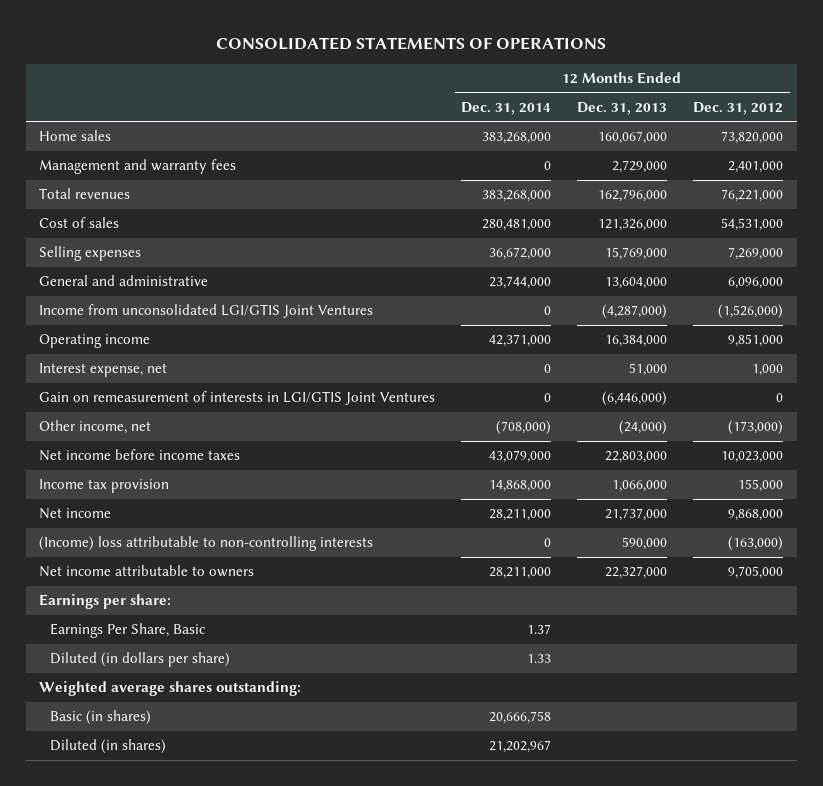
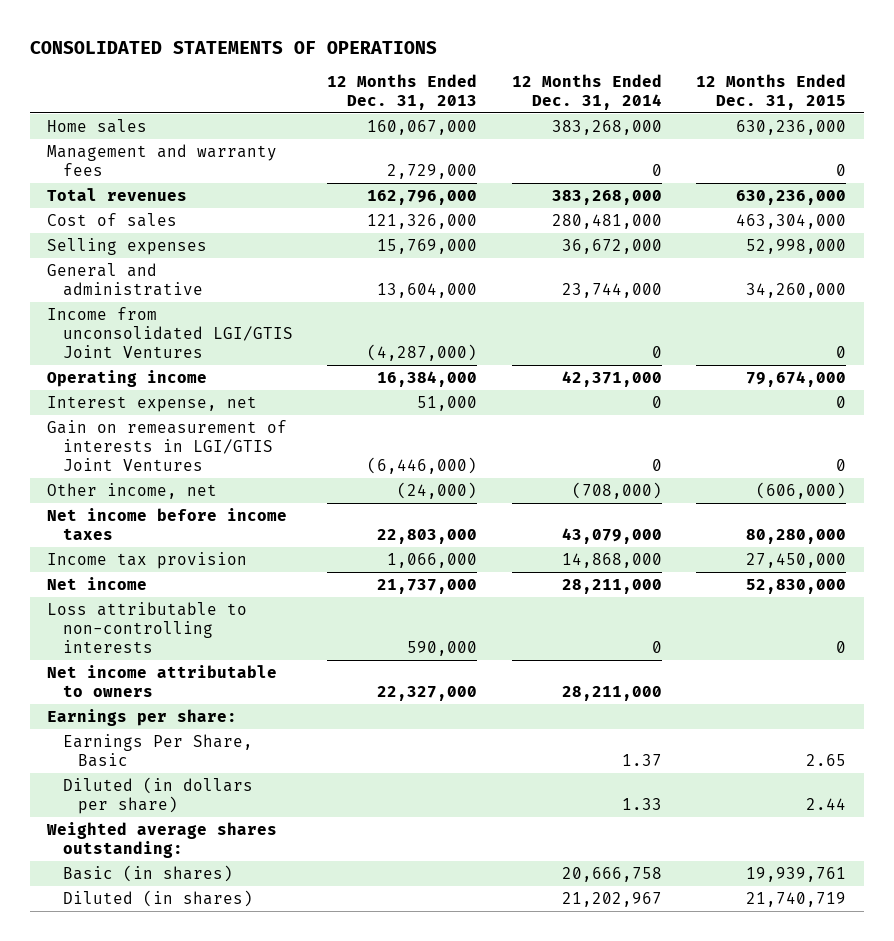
[693,101,784,115] Dec. 31, 2012 -> none
none -> [696,73,847,110] 12 Months Ended Dec. 31, 2015
[39,536,374,552] (Income) loss attributable to non-controlling interests -> [47,601,248,653] Loss attributable to non-controlling interests

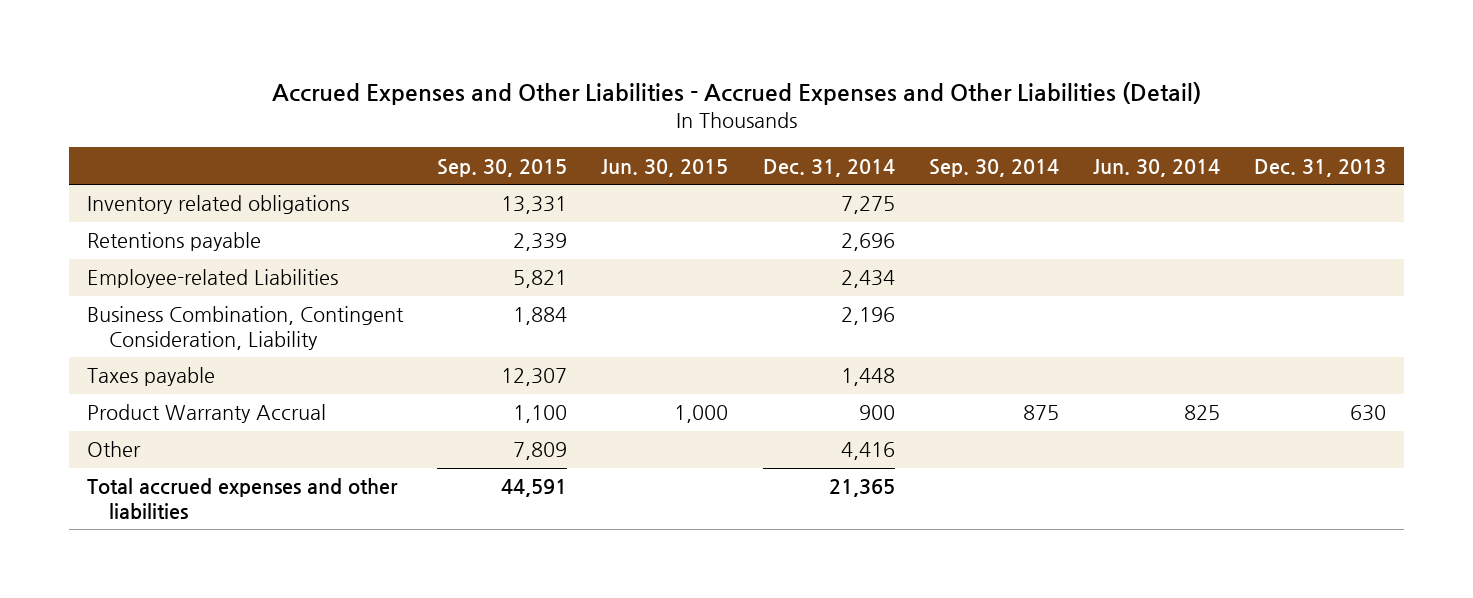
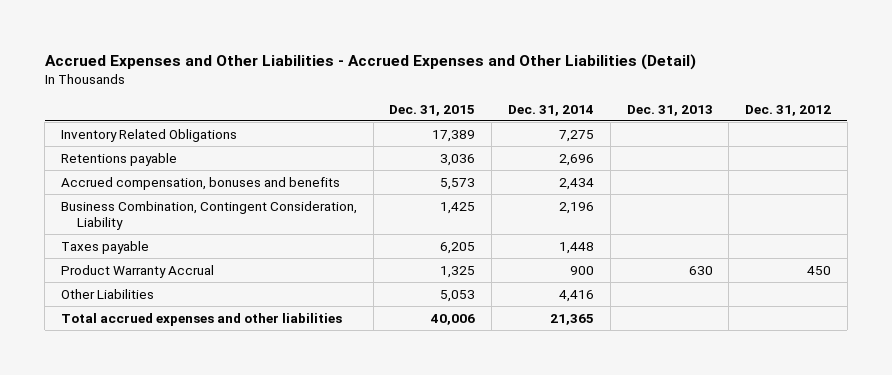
[436,158,567,177] Sep. 30, 2015 -> none
[601,158,729,177] Jun. 30, 2015 -> none
[928,158,1059,177] Sep. 30, 2014 -> none
[1093,158,1221,177] Jun. 30, 2014 -> none
none -> [389,104,476,116] Dec. 31, 2015
none -> [745,104,832,116] Dec. 31, 2012
[86,195,349,215] Inventory related obligations -> [60,128,237,142] Inventory Related Obligations
[86,269,338,289] Employee-related Liabilities -> [60,176,340,190] Accrued compensation, bonuses and benefits
[86,441,141,458] Other -> [60,288,154,299] Other Liabilities

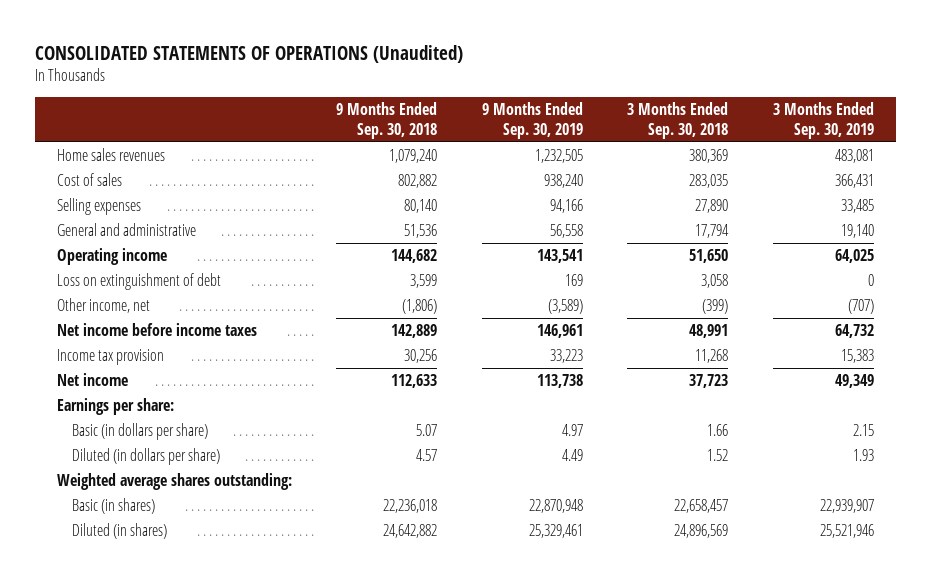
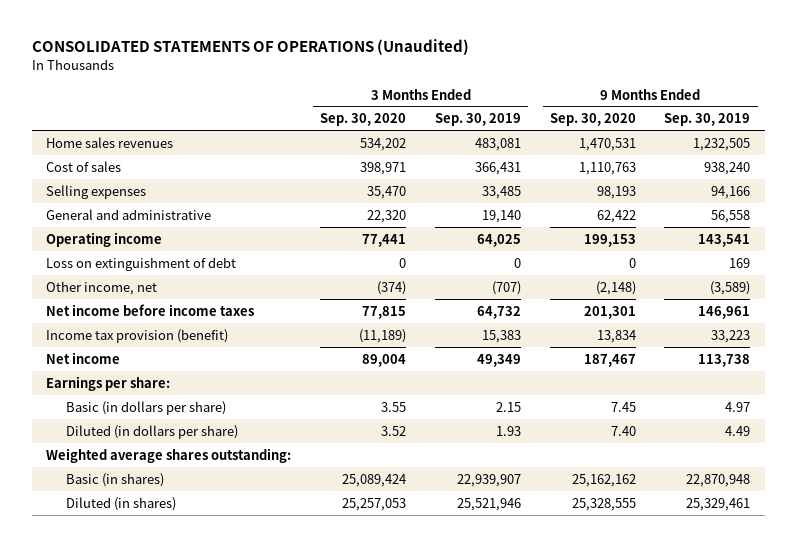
[336,102,438,139] 9 Months Ended Sep. 30, 2018 -> none
[627,102,729,139] 3 Months Ended Sep. 30, 2018 -> none
none -> [320,113,407,127] Sep. 30, 2020
none -> [549,113,636,127] Sep. 30, 2020
[57,349,165,366] Income tax provision -> [46,328,229,343] Income tax provision (benefit)

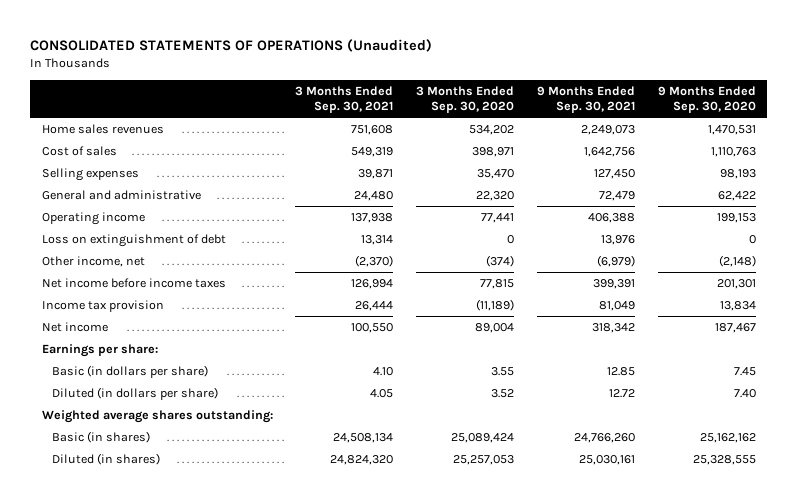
[434,113,521,127] Sep. 30, 2019 -> none
[664,113,751,127] Sep. 30, 2019 -> none
none -> [295,85,394,114] 3 Months Ended Sep. 30, 2021
none -> [536,85,635,114] 9 Months Ended Sep. 30, 2021
[46,328,229,343] Income tax provision (benefit) -> [41,299,164,312] Income tax provision

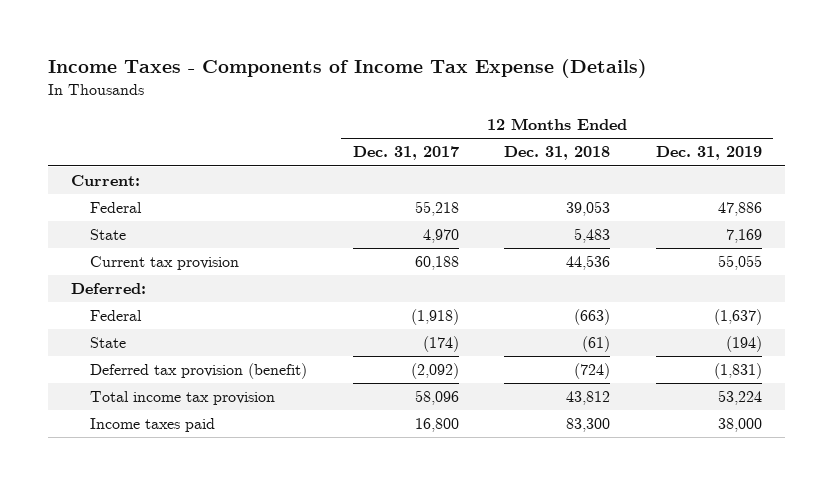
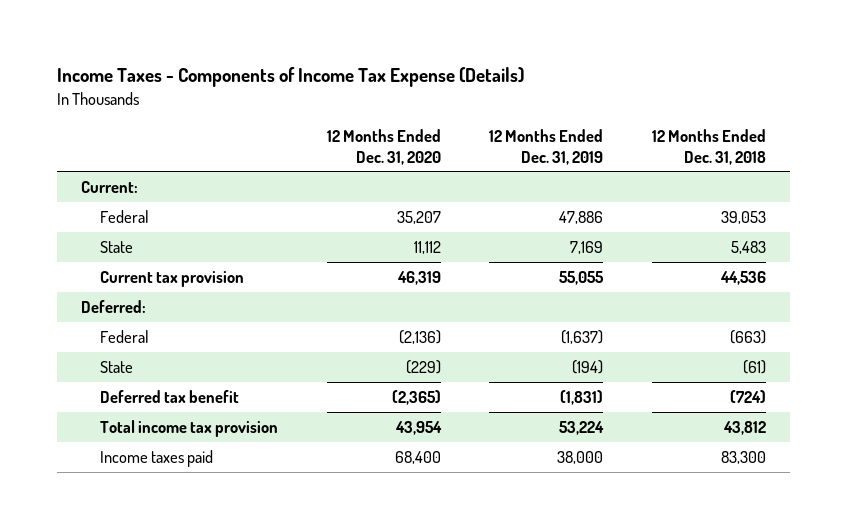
[352,146,459,161] Dec. 31, 2017 -> none
none -> [326,129,441,165] 12 Months Ended Dec. 31, 2020
[89,363,307,380] Deferred tax provision (benefit) -> [100,389,240,403] Deferred tax benefit

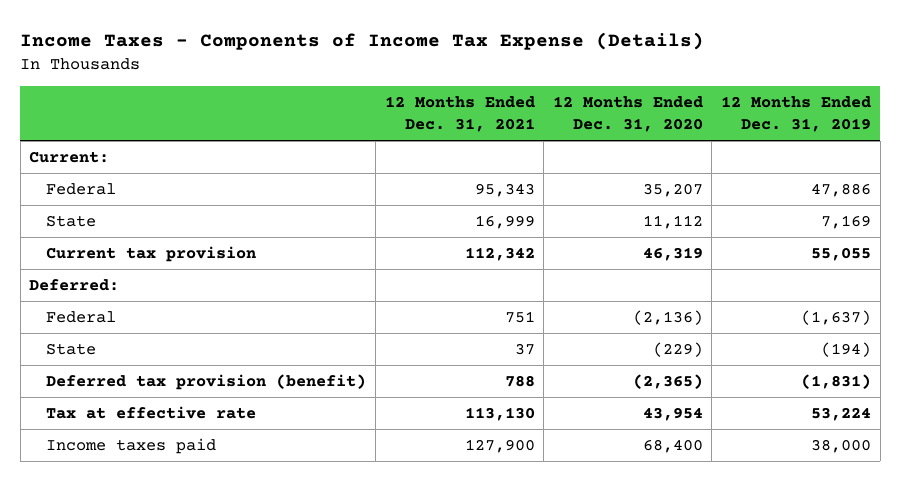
[651,129,766,165] 12 Months Ended Dec. 31, 2018 -> none
none -> [384,96,535,133] 12 Months Ended Dec. 31, 2021
[100,389,240,403] Deferred tax benefit -> [46,373,367,390] Deferred tax provision (benefit)
[100,419,279,437] Total income tax provision -> [46,405,257,419] Tax at effective rate

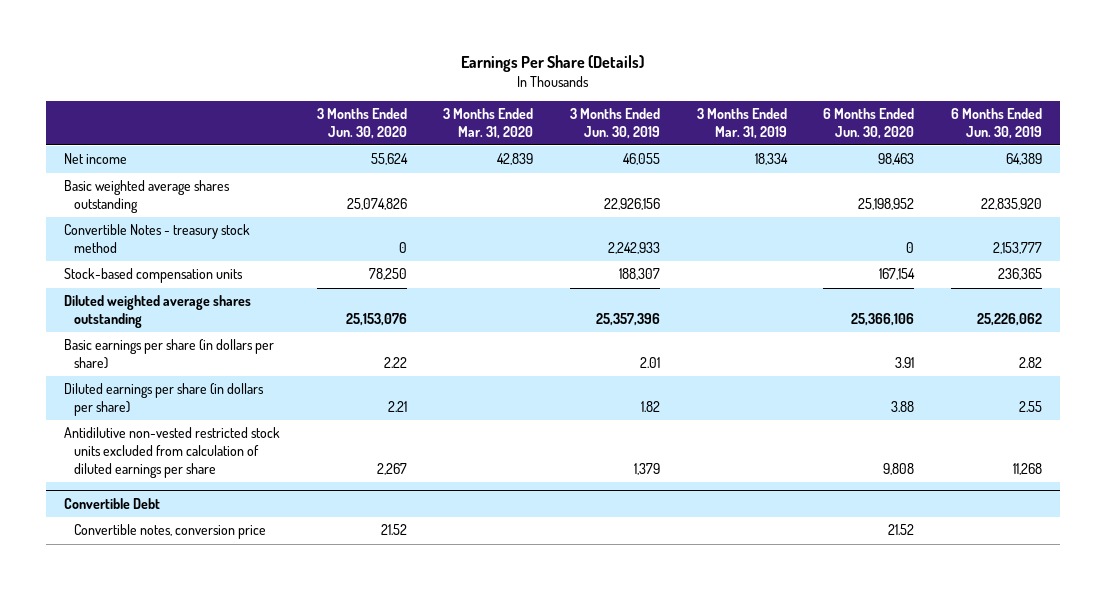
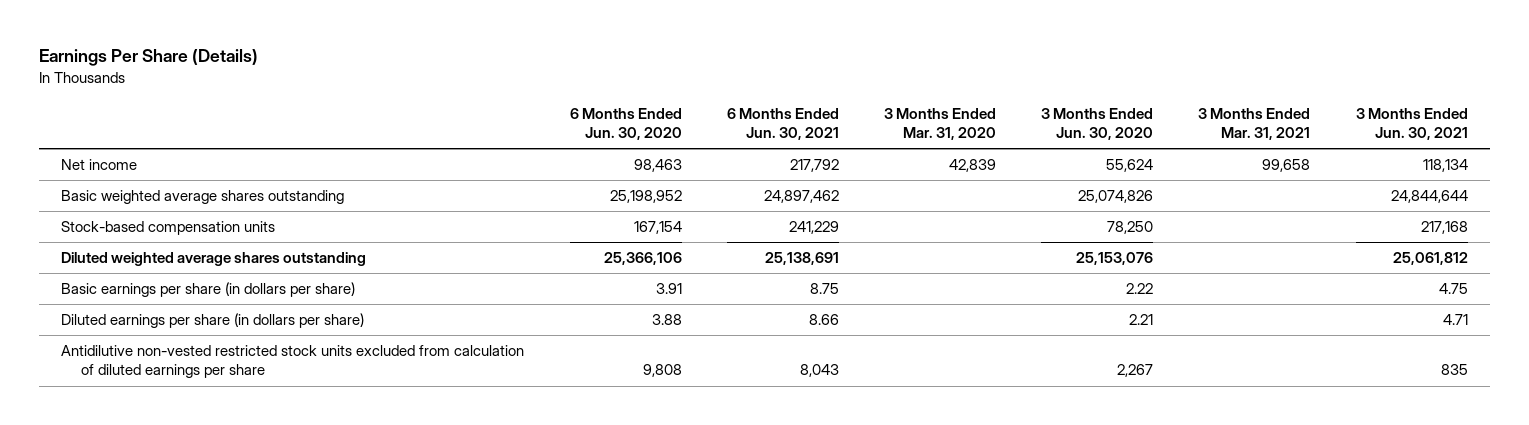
[569,108,660,139] 3 Months Ended Jun. 30, 2019 -> none
[696,108,787,139] 3 Months Ended Mar. 31, 2019 -> none
[950,108,1042,139] 6 Months Ended Jun. 30, 2019 -> none
none -> [726,108,839,141] 6 Months Ended Jun. 30, 2021
none -> [1198,108,1311,141] 3 Months Ended Mar. 31, 2021
none -> [1355,108,1468,141] 3 Months Ended Jun. 30, 2021
[64,224,251,254] Convertible Notes - treasury stock method -> none
[64,498,161,510] Convertible Debt -> none
[74,524,267,540] Convertible notes, conversion price -> none

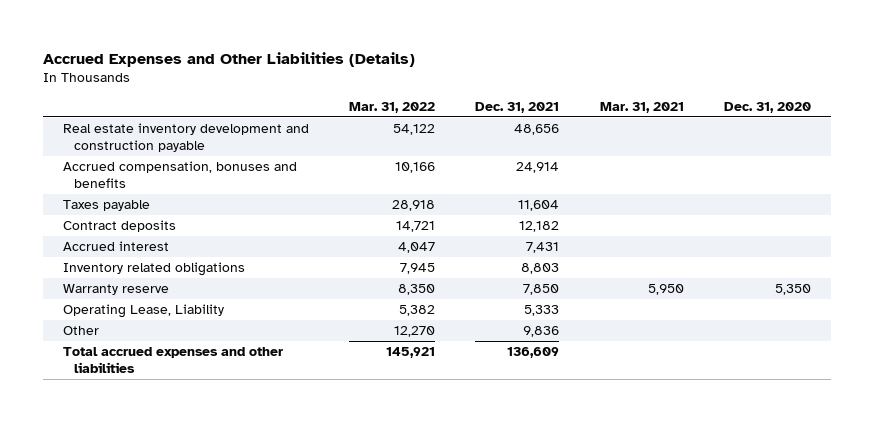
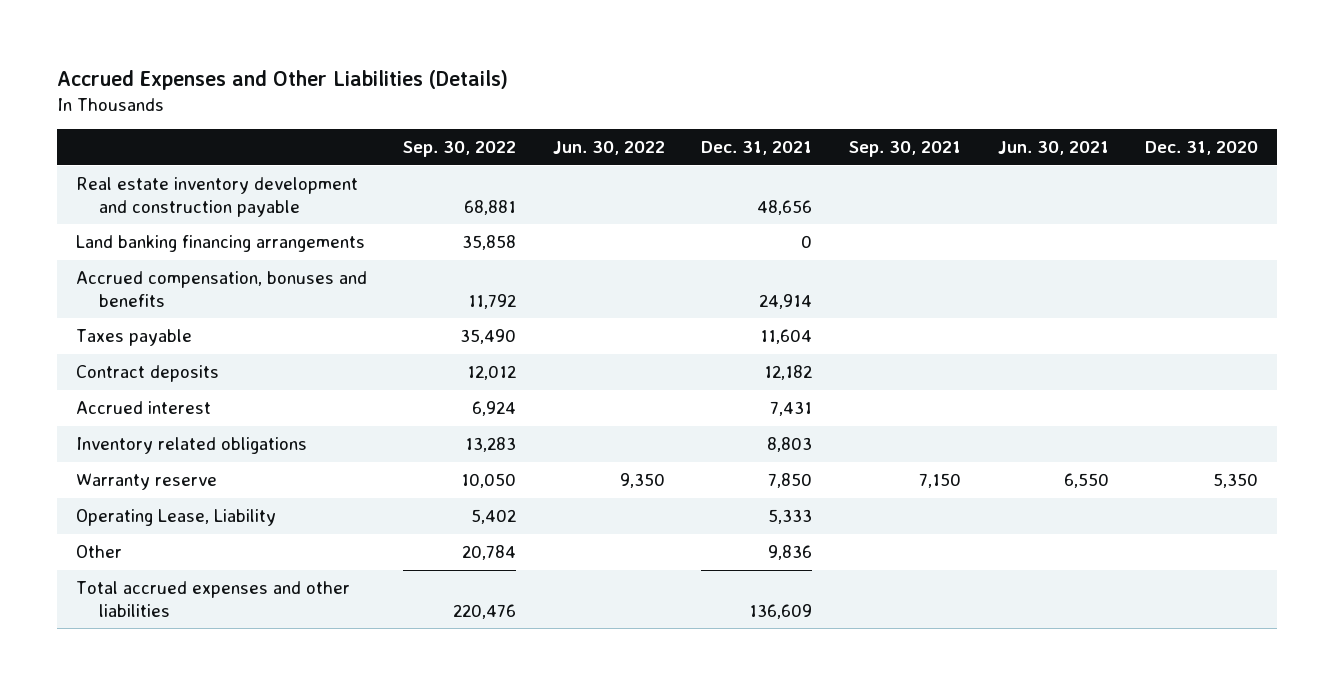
[349,101,436,113] Mar. 31, 2022 -> none
[599,101,684,113] Mar. 31, 2021 -> none
none -> [403,140,517,157] Sep. 30, 2022
none -> [552,140,665,155] Jun. 30, 2022
none -> [849,140,962,157] Sep. 30, 2021
none -> [997,140,1109,155] Jun. 30, 2021
none -> [75,235,365,253] Land banking financing arrangements

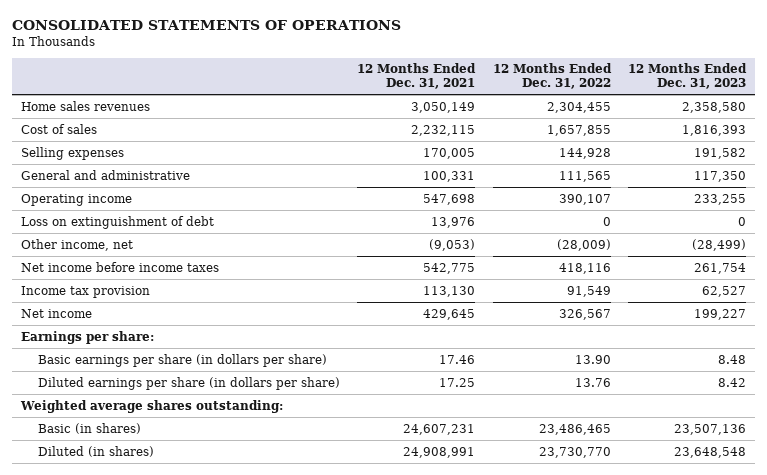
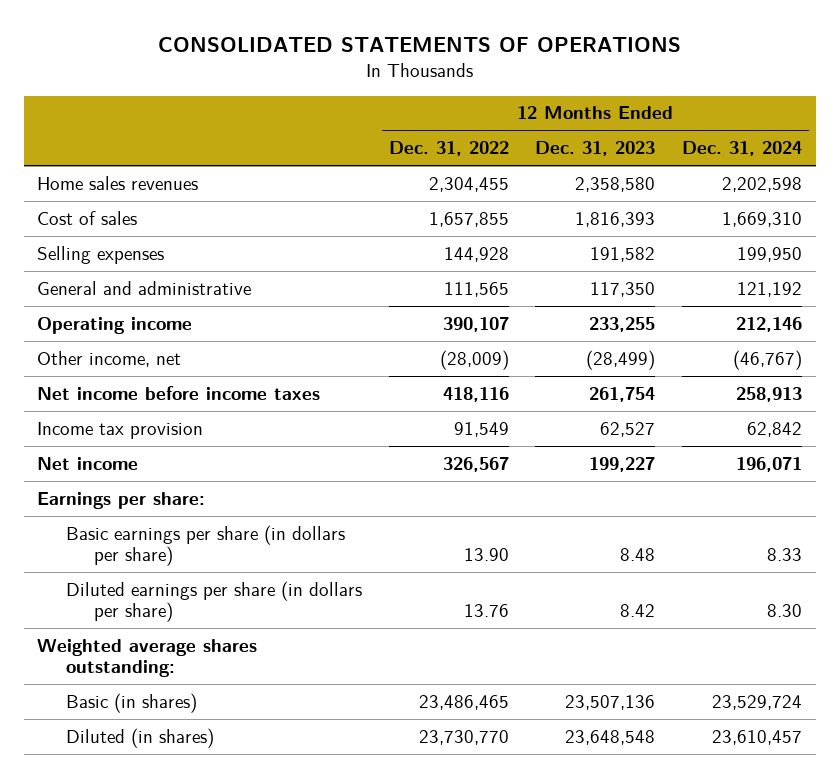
[357,63,477,90] 12 Months Ended Dec. 31, 2021 -> none
none -> [682,141,803,157] Dec. 31, 2024
[20,215,214,229] Loss on extinguishment of debt -> none

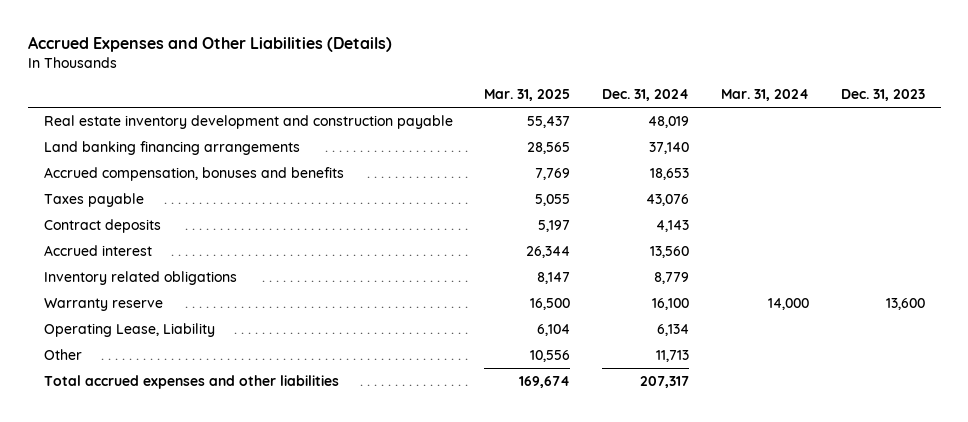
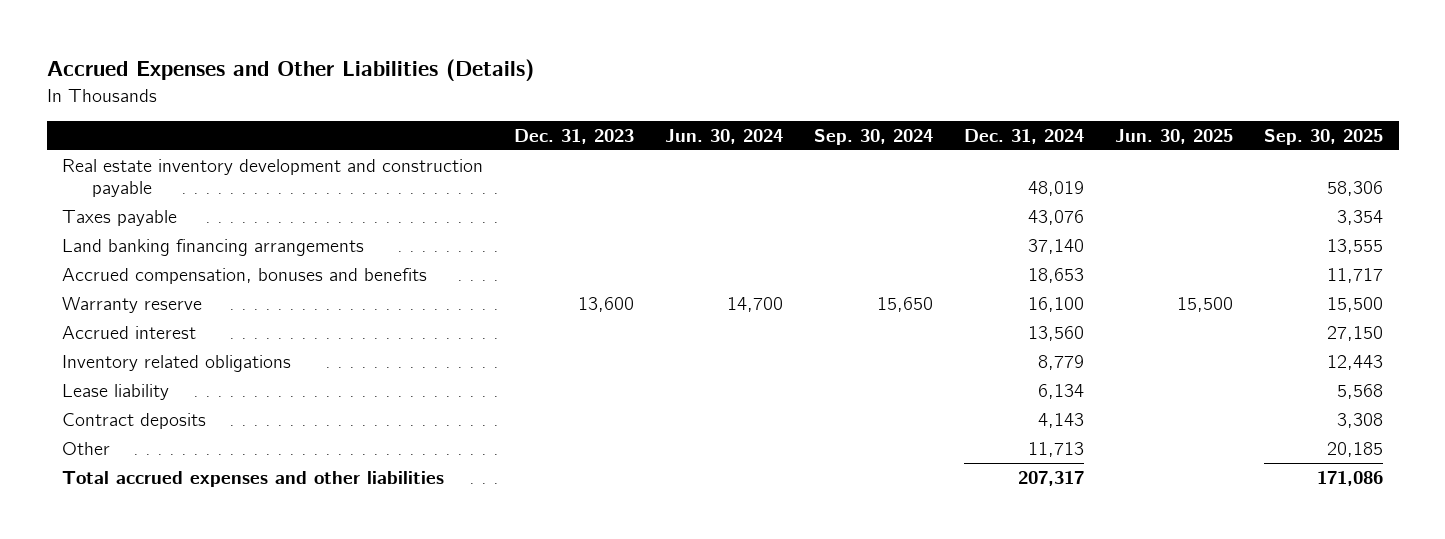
[484,89,571,102] Mar. 31, 2025 -> none
[720,89,809,102] Mar. 31, 2024 -> none
none -> [665,128,784,144] Jun. 30, 2024
none -> [814,128,934,145] Sep. 30, 2024
none -> [1115,128,1234,144] Jun. 30, 2025
none -> [1264,128,1384,145] Sep. 30, 2025
[43,192,144,207] Taxes payable -> [62,210,178,227] Taxes payable
[43,297,163,311] Warranty reserve -> [62,297,203,314] Warranty reserve
[43,322,215,337] Operating Lease, Liability -> [62,384,170,401] Lease liability
[43,218,161,233] Contract deposits -> [62,413,207,430] Contract deposits

